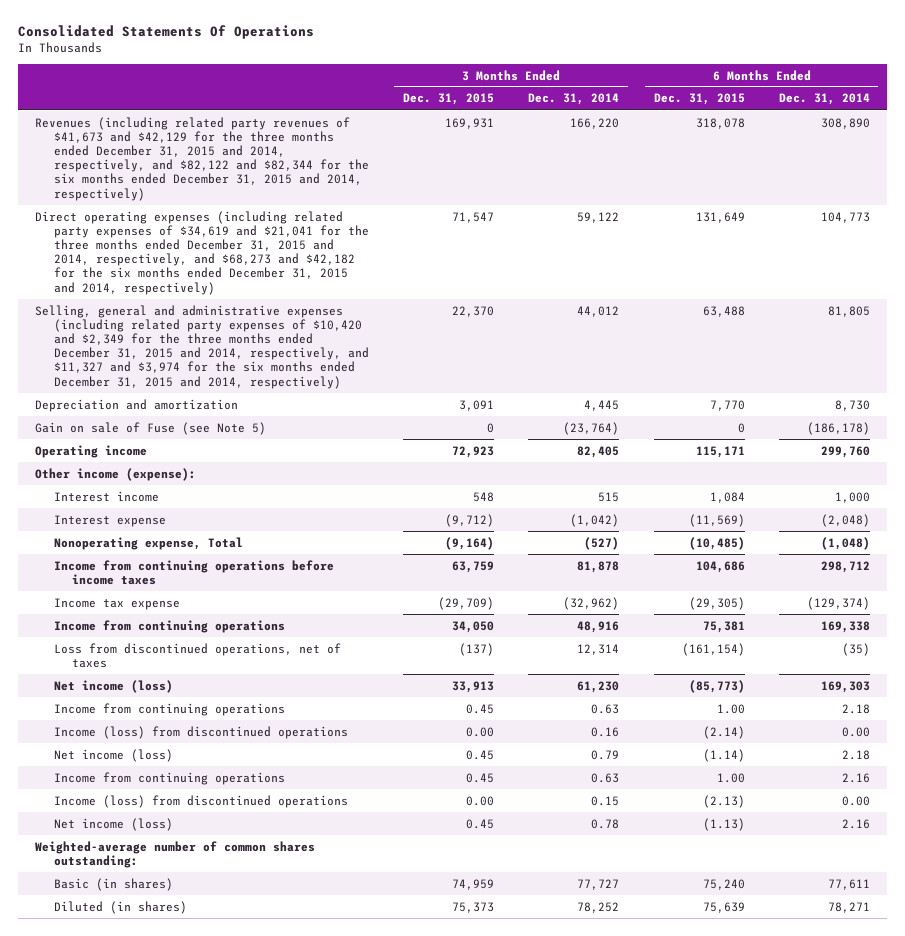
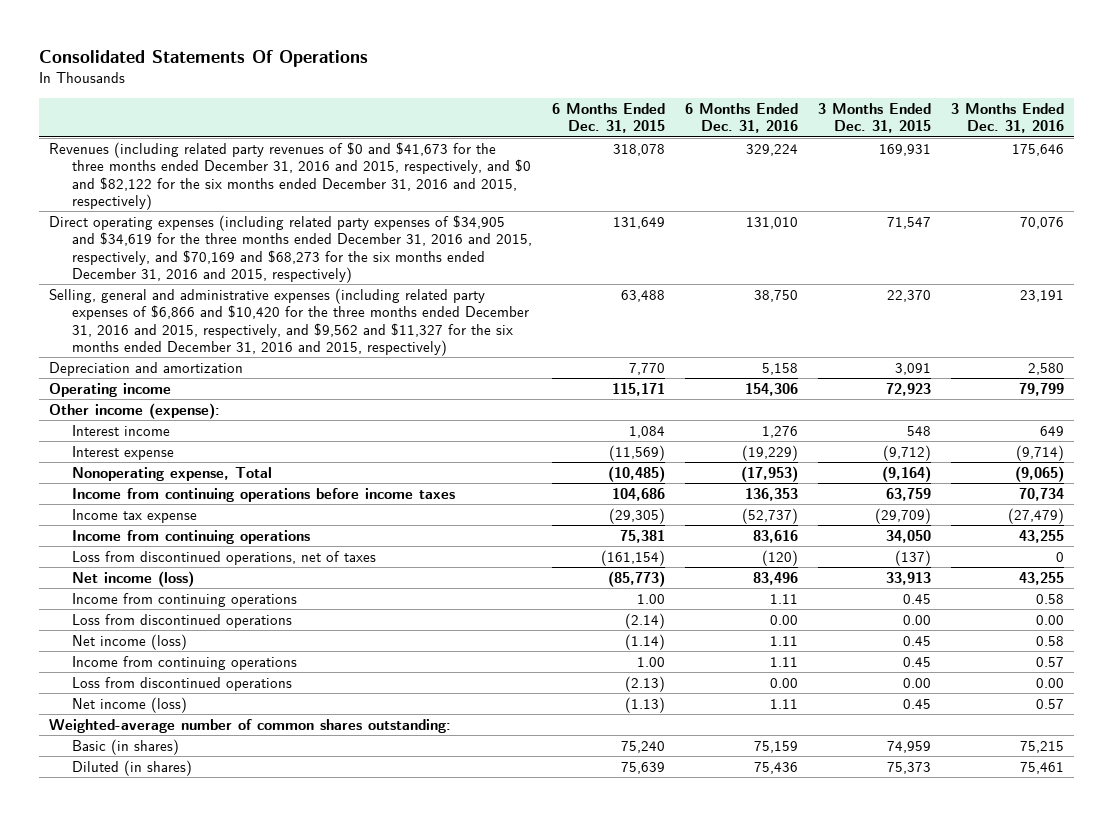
[528,93,620,106] Dec. 31, 2014 -> none
[778,93,870,106] Dec. 31, 2014 -> none
none -> [685,103,799,134] 6 Months Ended Dec. 31, 2016
none -> [950,103,1064,134] 3 Months Ended Dec. 31, 2016
[35,116,369,201] Revenues (including related party revenues of $41,673 and $42,129 for the three months ended December 31, 2015 and 2014, respectively, and $82,122 and $82,344 for the six months ended December 31, 2015 and 2014, respectively) -> [49,141,532,210] Revenues (including related party revenues of $0 and $41,673 for the three months ended December 31, 2016 and 2015, respectively, and $0 and $82,122 for the six months ended December 31, 2016 and 2015, respectively)
[35,210,369,295] Direct operating expenses (including related party expenses of $34,619 and $21,041 for the three months ended December 31, 2015 and 2014, respectively, and $68,273 and $42,182 for the six months ended December 31, 2015 and 2014, respectively) -> [49,214,533,283] Direct operating expenses (including related party expenses of $34,905 and $34,619 for the three months ended December 31, 2016 and 2015, respectively, and $70,169 and $68,273 for the six months ended December 31, 2016 and 2015, respectively)
[35,304,369,389] Selling, general and administrative expenses (including related party expenses of $10,420 and $2,349 for the three months ended December 31, 2015 and 2014, respectively, and $11,327 and $3,974 for the six months ended December 31, 2015 and 2014, respectively) -> [49,287,530,356] Selling, general and administrative expenses (including related party expenses of $6,866 and $10,420 for the three months ended December 31, 2016 and 2015, respectively, and $9,562 and $11,327 for the six months ended December 31, 2016 and 2015, respectively)
[35,421,267,435] Gain on sale of Fuse (see Note 5) -> none
[53,725,348,739] Income (loss) from discontinued operations -> [72,613,293,628] Loss from discontinued operations
[53,794,348,808] Income (loss) from discontinued operations -> [72,676,293,691] Loss from discontinued operations

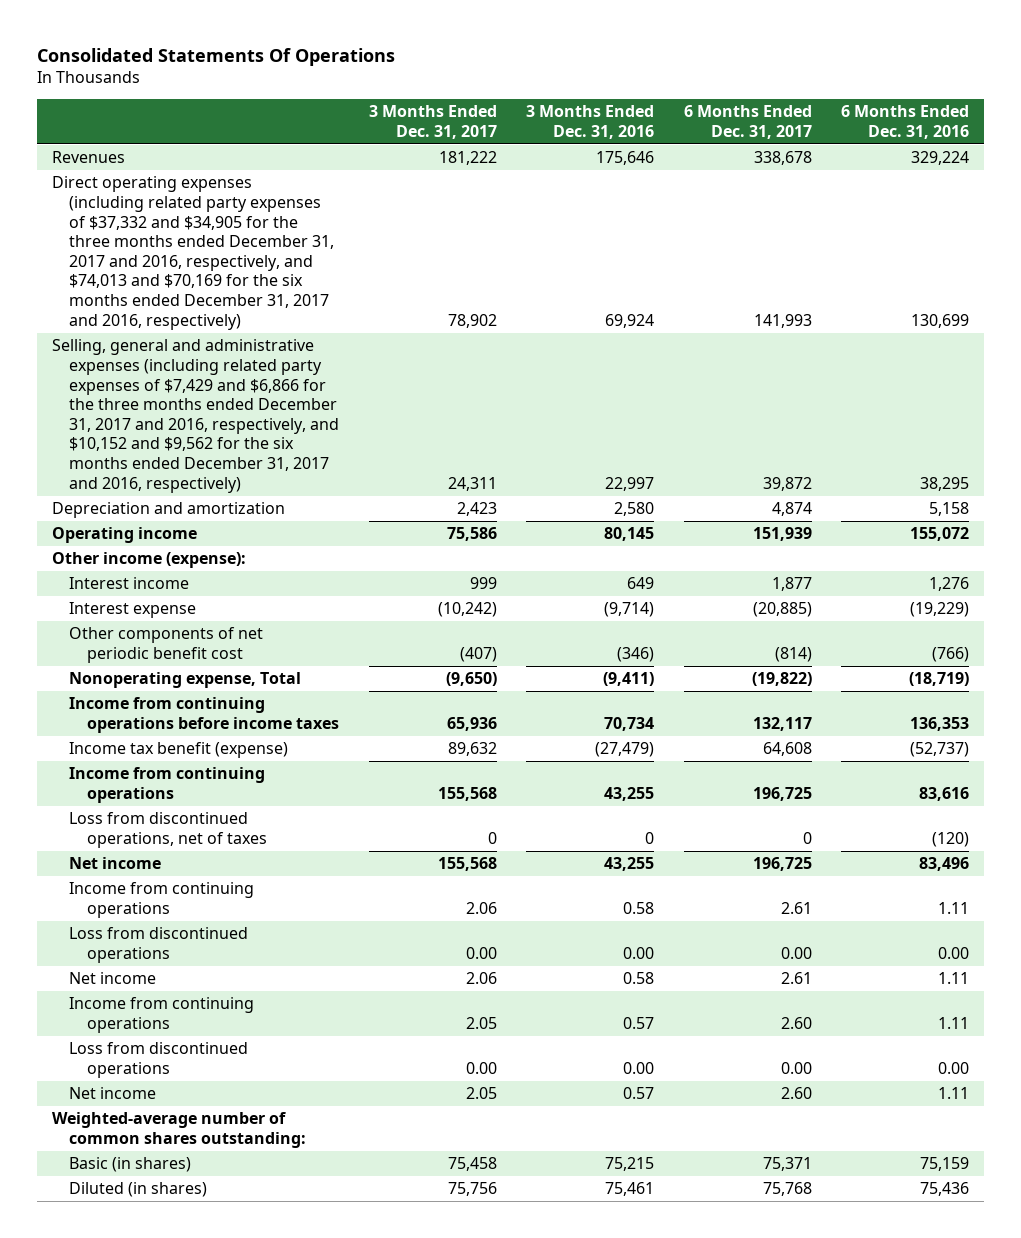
[552,103,666,134] 6 Months Ended Dec. 31, 2015 -> none
[817,103,931,134] 3 Months Ended Dec. 31, 2015 -> none
none -> [368,105,497,139] 3 Months Ended Dec. 31, 2017
none -> [683,105,812,139] 6 Months Ended Dec. 31, 2017
[49,141,532,210] Revenues (including related party revenues of $0 and $41,673 for the three months ended December 31, 2016 and 2015, respectively, and $0 and $82,122 for the six months ended December 31, 2016 and 2015, respectively) -> [51,151,125,164] Revenues
[49,214,533,283] Direct operating expenses (including related party expenses of $34,905 and $34,619 for the three months ended December 31, 2016 and 2015, respectively, and $70,169 and $68,273 for the six months ended December 31, 2016 and 2015, respectively) -> [51,176,335,330] Direct operating expenses (including related party expenses of $37,332 and $34,905 for the three months ended December 31, 2017 and 2016, respectively, and $74,013 and $70,169 for the six months ended December 31, 2017 and 2016, respectively)
[746,216,799,229] 131,010 -> [911,313,970,328] 130,699
[1019,216,1064,229] 70,076 -> [605,313,655,328] 69,924
[49,287,530,356] Selling, general and administrative expenses (including related party expenses of $6,866 and $10,420 for the three months ended December 31, 2016 and 2015, respectively, and $9,562 and $11,327 for the six months ended December 31, 2016 and 2015, respectively) -> [51,339,340,493] Selling, general and administrative expenses (including related party expenses of $7,429 and $6,866 for the three months ended December 31, 2017 and 2016, respectively, and $10,152 and $9,562 for the six months ended December 31, 2017 and 2016, respectively)
[754,289,799,302] 38,750 -> [920,476,970,491] 38,295
[1019,289,1064,302] 23,191 -> [605,476,655,491] 22,997
[745,382,799,396] 154,306 -> [910,527,970,542] 155,072
[1018,382,1064,396] 79,799 -> [604,527,655,542] 80,145
none -> [69,627,264,663] Other components of net periodic benefit cost
[741,465,799,482] (17,953) -> [909,672,970,687] (18,719)
[1014,465,1064,482] (9,065) -> [603,672,655,687] (9,411)
[72,508,198,523] Income tax expense -> [69,742,289,759] Income tax benefit (expense)
[72,570,195,587] Net income (loss) -> [69,857,162,870] Net income
[72,633,188,650] Net income (loss) -> [69,972,157,985] Net income
[72,696,188,713] Net income (loss) -> [69,1087,157,1100] Net income

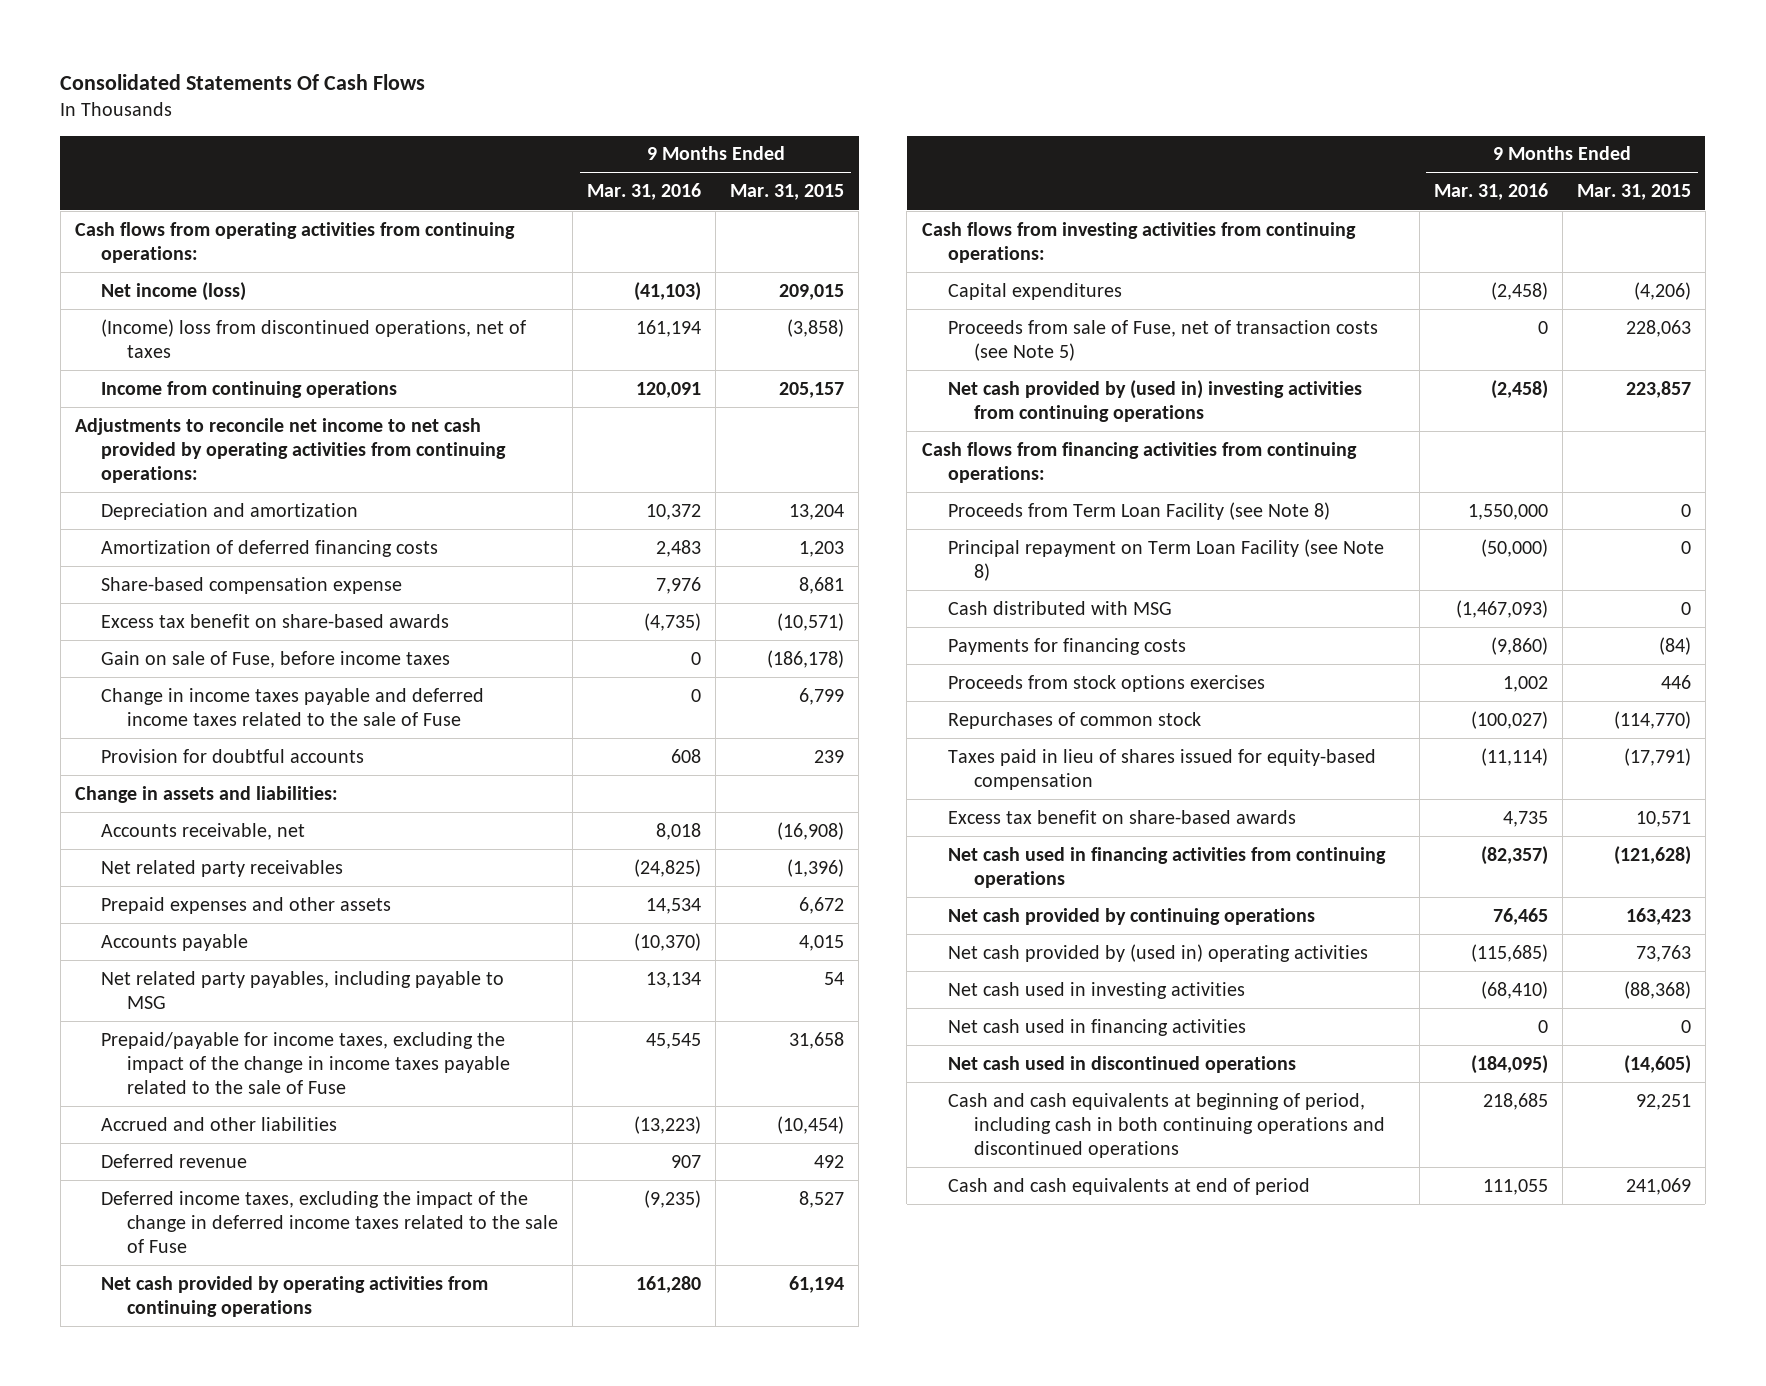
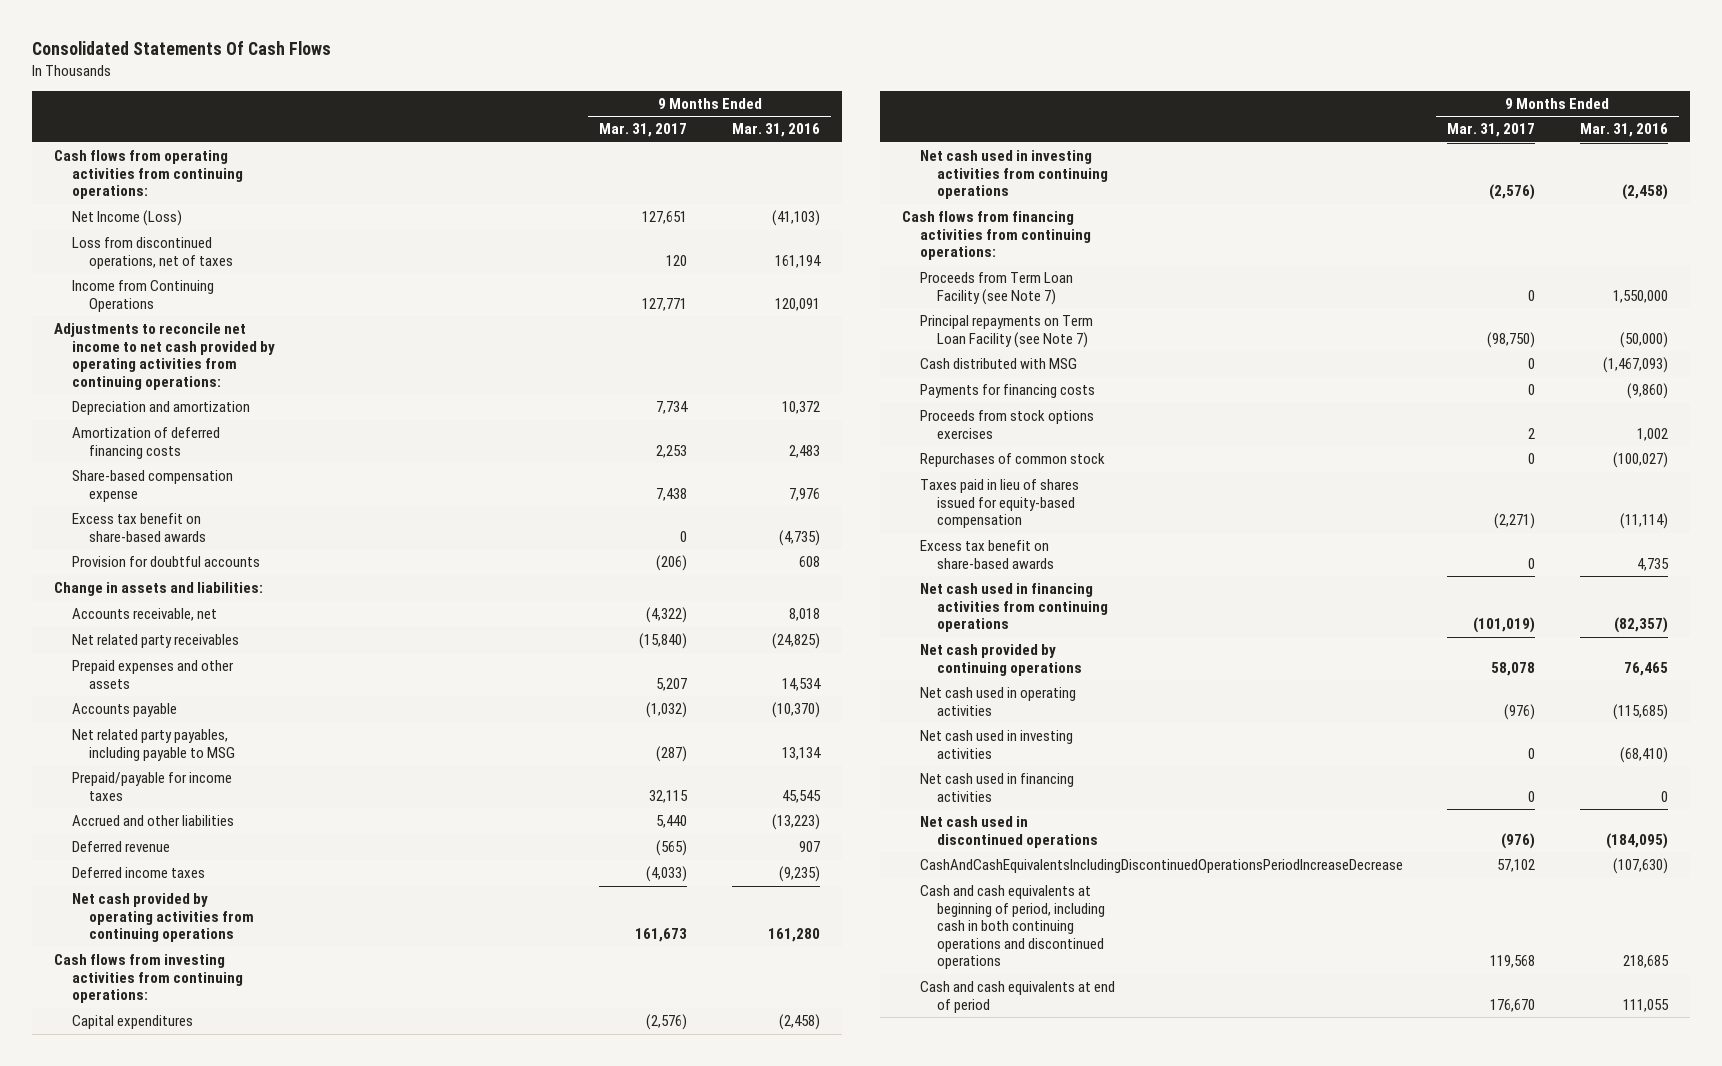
[730,184,845,201] Mar. 31, 2015 -> none
none -> [599,123,688,138] Mar. 31, 2017
[100,281,246,301] Net income (loss) -> [71,210,182,227] Net Income (Loss)
[100,318,526,358] (Income) loss from discontinued operations, net of taxes -> [71,237,234,269] Loss from discontinued operations, net of taxes
[100,380,397,398] Income from continuing operations -> [71,280,214,312] Income from Continuing Operations
[100,650,450,668] Gain on sale of Fuse, before income taxes -> none
[100,687,484,726] Change in income taxes payable and deferred income taxes related to the sale of Fuse -> none
[100,1031,510,1094] Prepaid/payable for income taxes, excluding the impact of the change in income taxes payable related to the sale of Fuse -> [71,772,232,801] Prepaid/payable for income taxes
[100,1190,558,1253] Deferred income taxes, excluding the impact of the change in deferred income taxes related to the sale of Fuse -> [71,867,205,879] Deferred income taxes
[947,319,1378,361] Proceeds from sale of Fuse, net of transaction costs (see Note 5) -> none
[947,379,1362,422] Net cash provided by (used in) investing activities from continuing operations -> [919,150,1108,200] Net cash used in investing activities from continuing operations
[947,501,1330,520] Proceeds from Term Loan Facility (see Note 8) -> [919,272,1073,305] Proceeds from Term Loan Facility (see Note 7)
[947,538,1384,581] Principal repayment on Term Loan Facility (see Note 8) -> [919,315,1093,348] Principal repayments on Term Loan Facility (see Note 7)
[947,943,1368,962] Net cash provided by (used in) operating activities -> [919,687,1076,716] Net cash used in operating activities
none -> [919,859,1403,874] CashAndCashEquivalentsIncludingDiscontinuedOperationsPeriodIncreaseDecrease

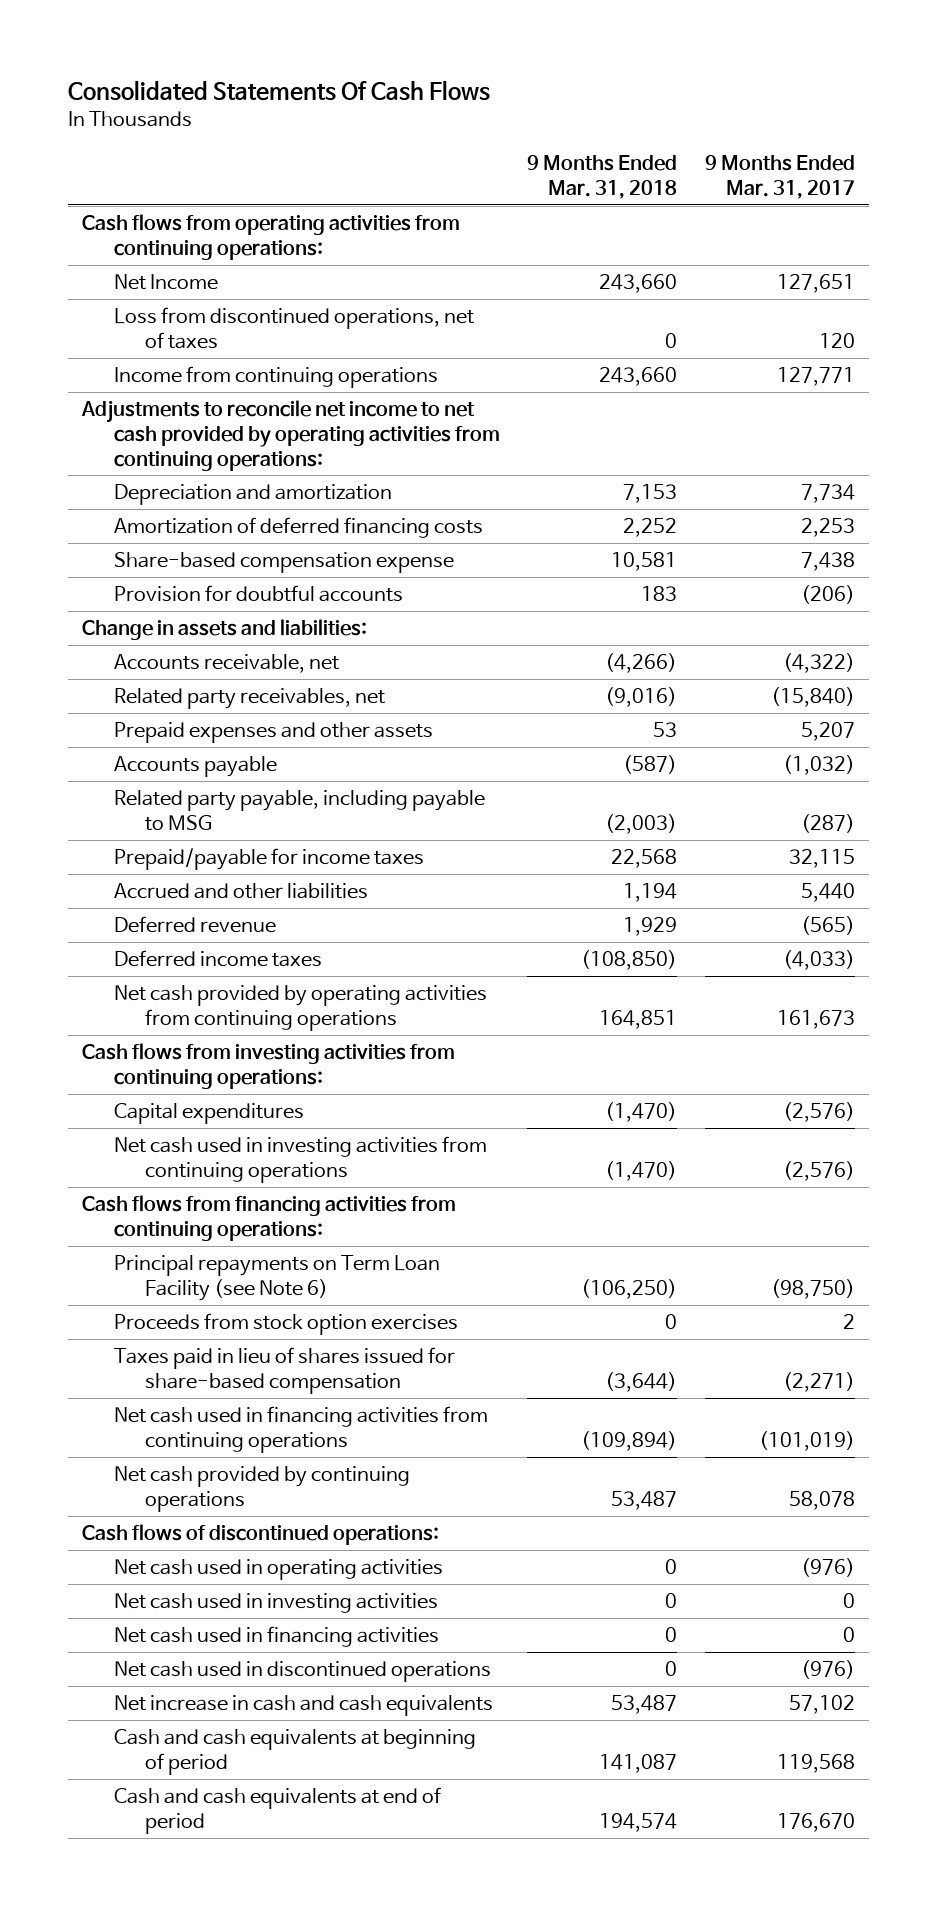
[731,123,820,138] Mar. 31, 2016 -> none
none -> [527,155,678,199] 9 Months Ended Mar. 31, 2018
[71,210,182,227] Net Income (Loss) -> [113,274,218,291] Net Income
[71,280,214,312] Income from Continuing Operations -> [113,366,438,389] Income from continuing operations
[71,513,207,542] Excess tax benefit on share-based awards -> none
[71,634,239,649] Net related party receivables -> [113,688,385,710] Related party receivables, net
[71,729,236,761] Net related party payables, including payable to MSG -> [113,790,485,831] Related party payable, including payable to MSG
[919,272,1073,305] Proceeds from Term Loan Facility (see Note 7) -> none
[919,358,1077,370] Cash distributed with MSG -> none
[919,384,1095,399] Payments for financing costs -> none
[919,453,1105,468] Repurchases of common stock -> none
[919,540,1054,569] Excess tax benefit on share-based awards -> none
[919,315,1093,348] Principal repayments on Term Loan Facility (see Note 7) -> [113,1255,440,1301] Principal repayments on Term Loan Facility (see Note 6)
[919,410,1094,439] Proceeds from stock options exercises -> [113,1313,458,1336] Proceeds from stock option exercises
[919,479,1079,529] Taxes paid in lieu of shares issued for equity-based compensation -> [113,1347,455,1394] Taxes paid in lieu of shares issued for share-based compensation
none -> [81,1524,439,1546] Cash flows of discontinued operations:
[919,859,1403,874] CashAndCashEquivalentsIncludingDiscontinuedOperationsPeriodIncreaseDecrease -> [113,1695,493,1717] Net increase in cash and cash equivalents
[919,885,1105,970] Cash and cash equivalents at beginning of period, including cash in both continuing operations and discontinued operations -> [113,1729,476,1775] Cash and cash equivalents at beginning of period

